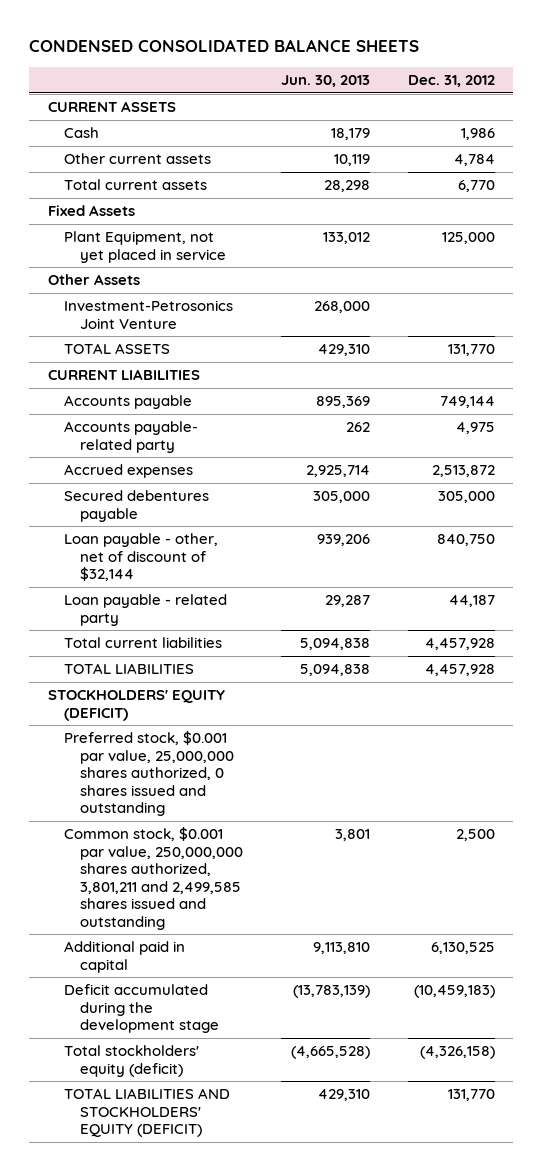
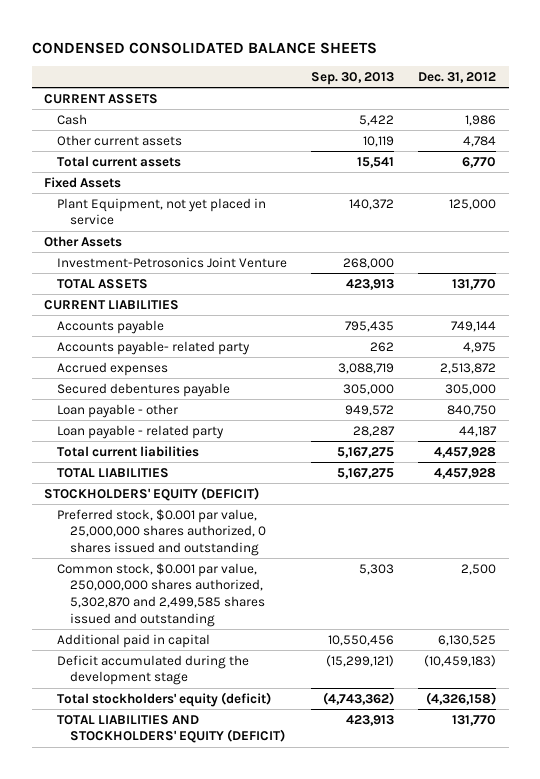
[280,75,370,88] Jun. 30, 2013 -> none
none -> [311,71,395,85] Sep. 30, 2013
[63,533,218,582] Loan payable - other, net of discount of $32,144 -> [56,403,178,418] Loan payable - other
[63,827,243,930] Common stock, $0.001 par value, 250,000,000 shares authorized, 3,801,211 and 2,499,585 shares issued and outstanding -> [56,562,265,628] Common stock, $0.001 par value, 250,000,000 shares authorized, 5,302,870 and 2,499,585 shares issued and outstanding

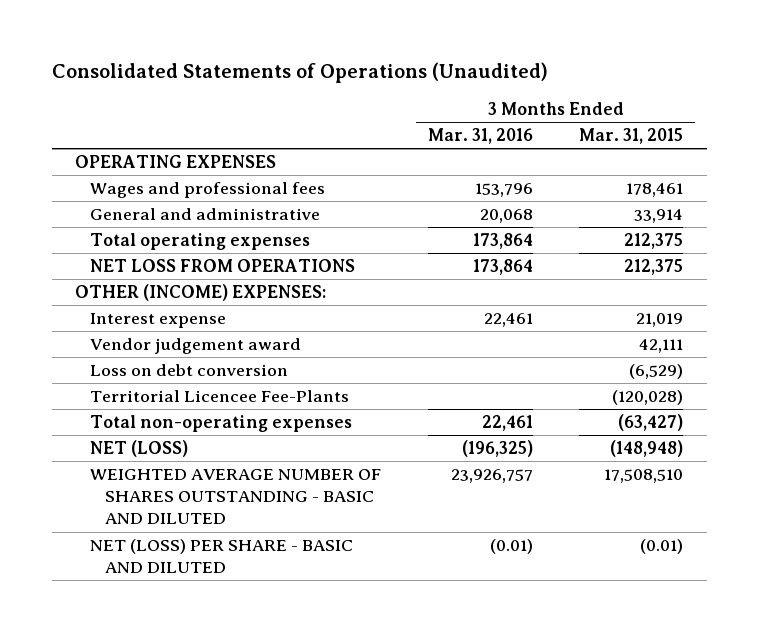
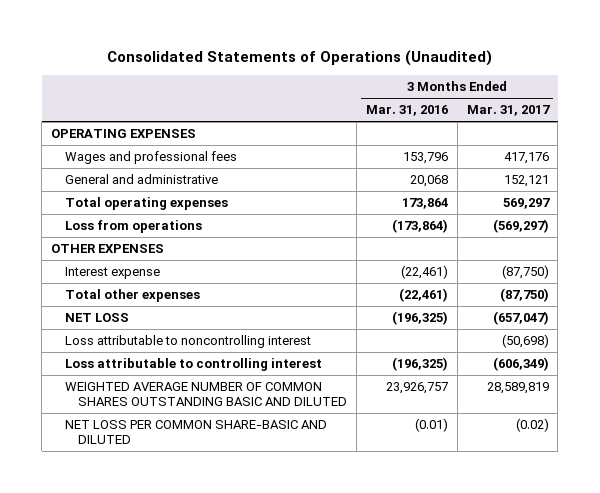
[579,128,684,145] Mar. 31, 2015 -> none
none -> [466,105,550,117] Mar. 31, 2017
[89,338,301,355] Vendor judgement award -> none
[89,364,288,377] Loss on debt conversion -> none
[89,390,349,403] Territorial Licencee Fee-Plants -> none
[89,259,355,273] NET LOSS FROM OPERATIONS -> [64,220,202,234] Loss from operations
[472,259,533,276] 173,864 -> [392,219,449,234] (173,864)
[74,284,326,302] OTHER (INCOME) EXPENSES: -> [51,244,165,254] OTHER EXPENSES
[483,313,533,328] 22,461 -> [401,265,449,280] (22,461)
[89,415,352,433] Total non-operating expenses -> [64,289,200,303] Total other expenses
[481,415,533,432] 22,461 -> [399,288,449,303] (22,461)
[89,440,188,458] NET (LOSS) -> [64,313,129,323] NET LOSS
none -> [64,335,311,349] Loss attributable to noncontrolling interest
none -> [64,358,322,372] Loss attributable to controlling interest
[89,469,381,525] WEIGHTED AVERAGE NUMBER OF SHARES OUTSTANDING - BASIC AND DILUTED -> [64,382,348,407] WEIGHTED AVERAGE NUMBER OF COMMON SHARES OUTSTANDING BASIC AND DILUTED
[89,539,353,574] NET (LOSS) PER SHARE - BASIC AND DILUTED -> [64,420,327,445] NET LOSS PER COMMON SHARE-BASIC AND DILUTED

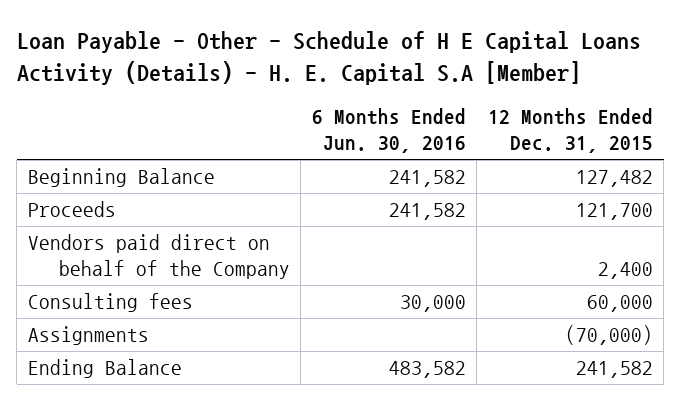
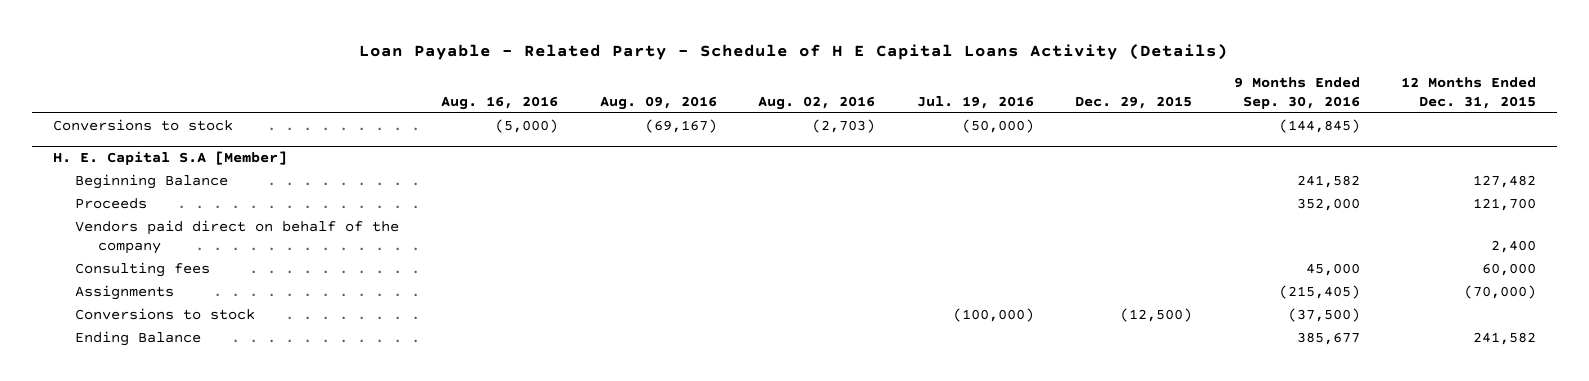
[16,31,641,85] Loan Payable - Other - Schedule of H E Capital Loans Activity (Details) - H. E. Capital S.A [Member] -> [359,43,1229,60] Loan Payable - Related Party - Schedule of H E Capital Loans Activity (Details)
[311,108,466,154] 6 Months Ended Jun. 30, 2016 -> none
none -> [440,95,558,110] Aug. 16, 2016
none -> [599,95,717,110] Aug. 09, 2016
none -> [758,95,876,110] Aug. 02, 2016
none -> [916,95,1034,109] Jul. 19, 2016
none -> [1075,95,1193,109] Dec. 29, 2015
none -> [1233,77,1360,109] 9 Months Ended Sep. 30, 2016
none -> [52,118,233,131] Conversions to stock
none -> [52,151,287,166] H. E. Capital S.A [Member]
[27,234,290,280] Vendors paid direct on behalf of the Company -> [75,219,400,254] Vendors paid direct on behalf of the company
none -> [75,307,256,320] Conversions to stock

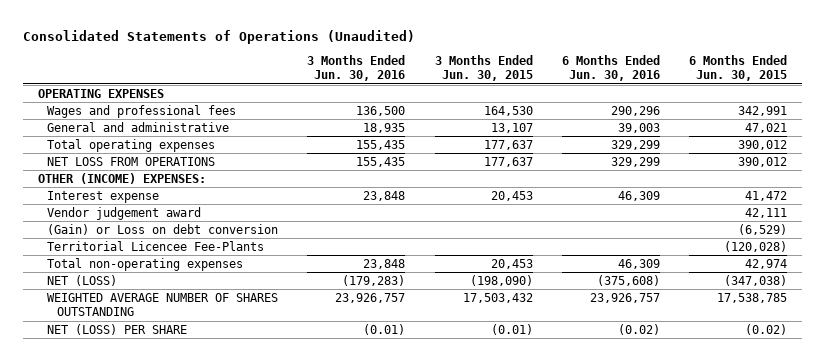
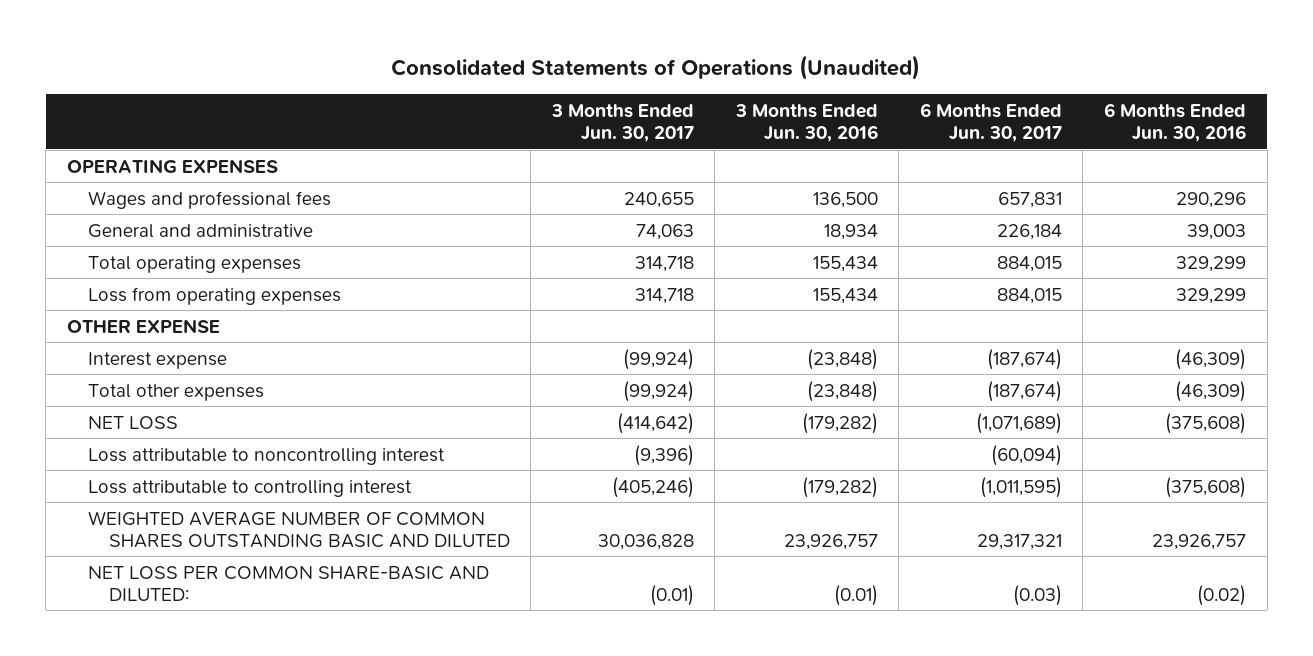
[434,54,533,82] 3 Months Ended Jun. 30, 2015 -> none
[688,54,787,82] 6 Months Ended Jun. 30, 2015 -> none
none -> [550,103,694,142] 3 Months Ended Jun. 30, 2017
none -> [919,102,1062,142] 6 Months Ended Jun. 30, 2017
[47,206,202,220] Vendor judgement award -> none
[47,223,279,235] (Gain) or Loss on debt conversion -> none
[47,240,265,251] Territorial Licencee Fee-Plants -> none
[363,122,406,133] 18,935 -> [823,223,878,240] 18,934
[356,139,406,150] 155,435 -> [812,255,878,272] 155,434
[47,156,216,166] NET LOSS FROM OPERATIONS -> [87,286,341,305] Loss from operating expenses
[356,156,406,167] 155,435 -> [812,287,878,304] 155,434
[37,172,206,184] OTHER (INCOME) EXPENSES: -> [66,318,220,333] OTHER EXPENSE
[363,190,406,201] 23,848 -> [806,348,878,370] (23,848)
[617,190,660,201] 46,309 -> [1175,348,1247,370] (46,309)
[47,257,244,271] Total non-operating expenses -> [87,383,264,401] Total other expenses
[363,258,406,269] 23,848 -> [806,380,878,402] (23,848)
[617,258,660,269] 46,309 -> [1175,380,1247,402] (46,309)
[47,274,118,286] NET (LOSS) -> [87,415,178,429] NET LOSS
[342,274,406,286] (179,283) -> [801,412,878,434] (179,282)
none -> [87,447,445,465] Loss attributable to noncontrolling interest
none -> [87,479,412,497] Loss attributable to controlling interest
[47,292,279,317] WEIGHTED AVERAGE NUMBER OF SHARES OUTSTANDING -> [87,510,510,548] WEIGHTED AVERAGE NUMBER OF COMMON SHARES OUTSTANDING BASIC AND DILUTED
[47,323,188,335] NET (LOSS) PER SHARE -> [87,565,489,601] NET LOSS PER COMMON SHARE-BASIC AND DILUTED:

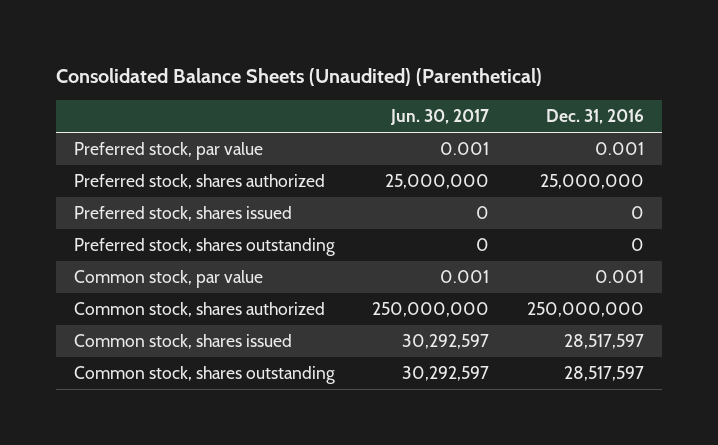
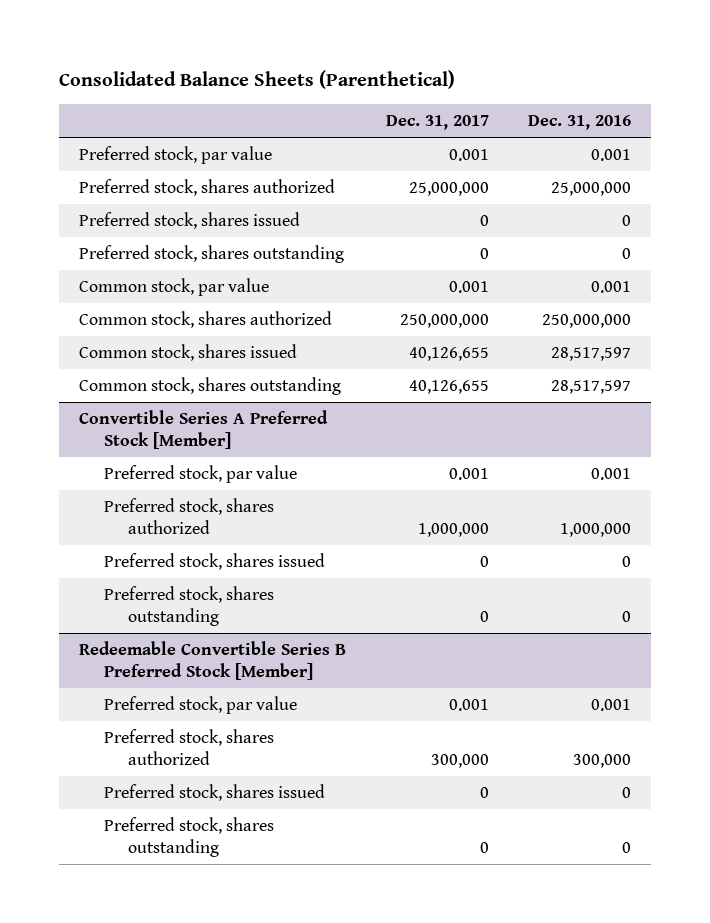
[55,67,542,86] Consolidated Balance Sheets (Unaudited) (Parenthetical) -> [59,70,456,90] Consolidated Balance Sheets (Parenthetical)
[390,109,490,126] Jun. 30, 2017 -> none
none -> [385,114,489,130] Dec. 31, 2017
none -> [78,410,328,450] Convertible Series A Preferred Stock [Member]
none -> [103,465,297,484] Preferred stock, par value
none -> [103,498,274,535] Preferred stock, shares authorized
none -> [103,553,325,571] Preferred stock, shares issued
none -> [103,586,274,627] Preferred stock, shares outstanding
none -> [78,641,346,681] Redeemable Convertible Series B Preferred Stock [Member]
none -> [103,696,297,715] Preferred stock, par value
none -> [103,729,274,766] Preferred stock, shares authorized
none -> [103,784,325,802] Preferred stock, shares issued
none -> [103,817,274,858] Preferred stock, shares outstanding

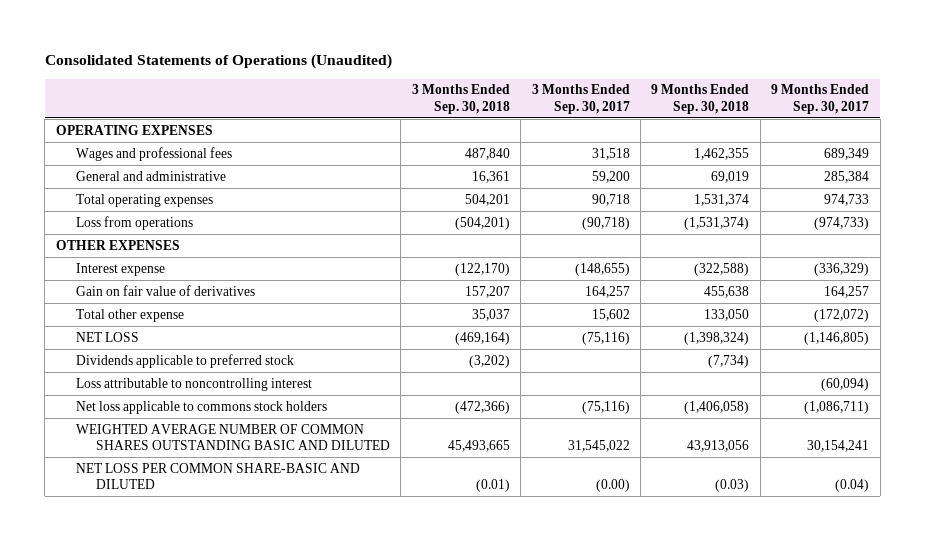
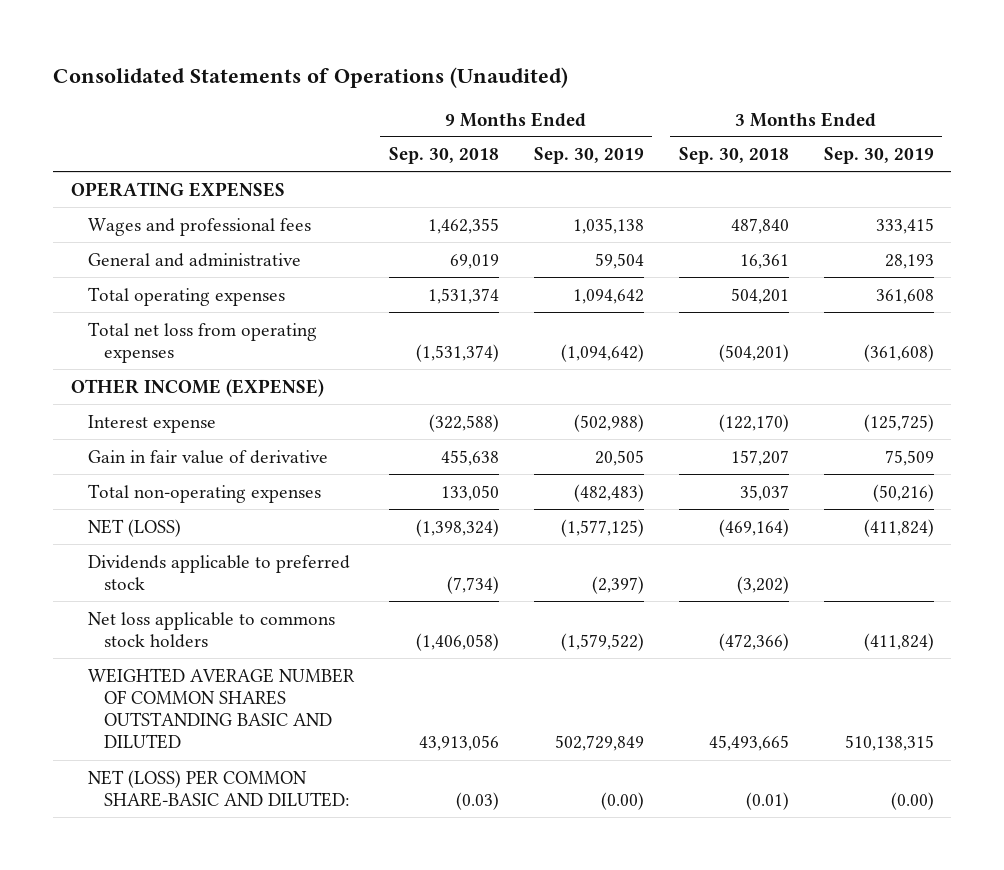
[531,84,630,114] 3 Months Ended Sep. 30, 2017 -> none
[771,84,870,114] 9 Months Ended Sep. 30, 2017 -> none
none -> [533,147,644,165] Sep. 30, 2019
none -> [823,147,934,165] Sep. 30, 2019
[75,215,193,230] Loss from operations -> [87,321,317,363] Total net loss from operating expenses
[55,239,180,250] OTHER EXPENSES -> [70,378,324,397] OTHER INCOME (EXPENSE)
[75,284,255,296] Gain on fair value of derivatives -> [87,449,328,464] Gain in fair value of derivative
[75,308,184,322] Total other expense -> [87,483,321,503] Total non-operating expenses
[75,331,139,342] NET LOSS -> [87,518,181,537] NET (LOSS)
[75,377,312,391] Loss attributable to noncontrolling interest -> none
[75,462,360,490] NET LOSS PER COMMON SHARE-BASIC AND DILUTED -> [87,769,350,807] NET (LOSS) PER COMMON SHARE-BASIC AND DILUTED:

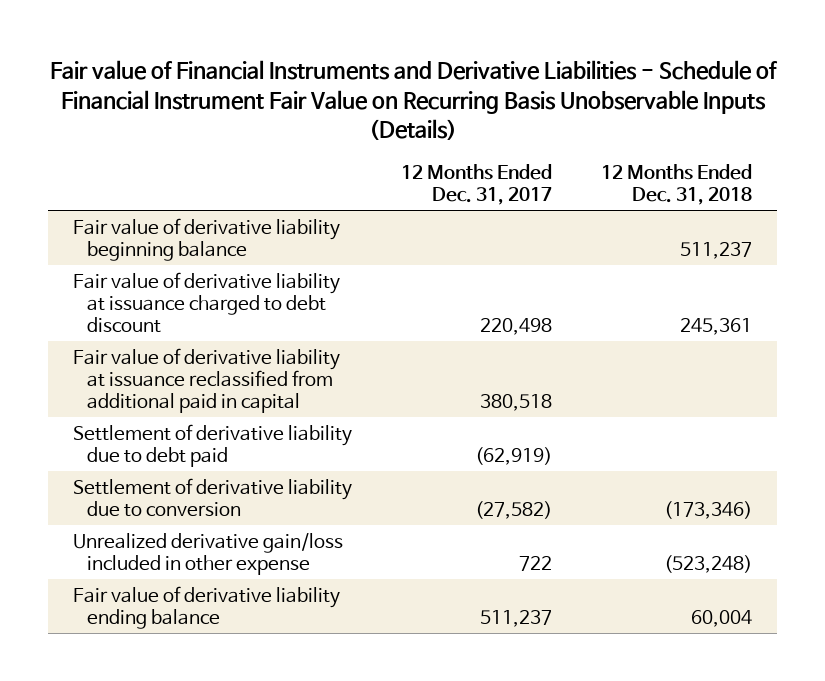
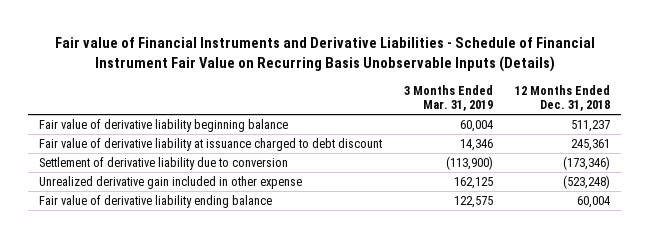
[401,164,553,206] 12 Months Ended Dec. 31, 2017 -> none
none -> [404,84,494,112] 3 Months Ended Mar. 31, 2019
[72,347,340,413] Fair value of derivative liability at issuance reclassified from additional paid in capital -> none
[72,423,352,467] Settlement of derivative liability due to debt paid -> none
[72,532,343,575] Unrealized derivative gain/loss included in other expense -> [39,176,303,190] Unrealized derivative gain included in other expense

